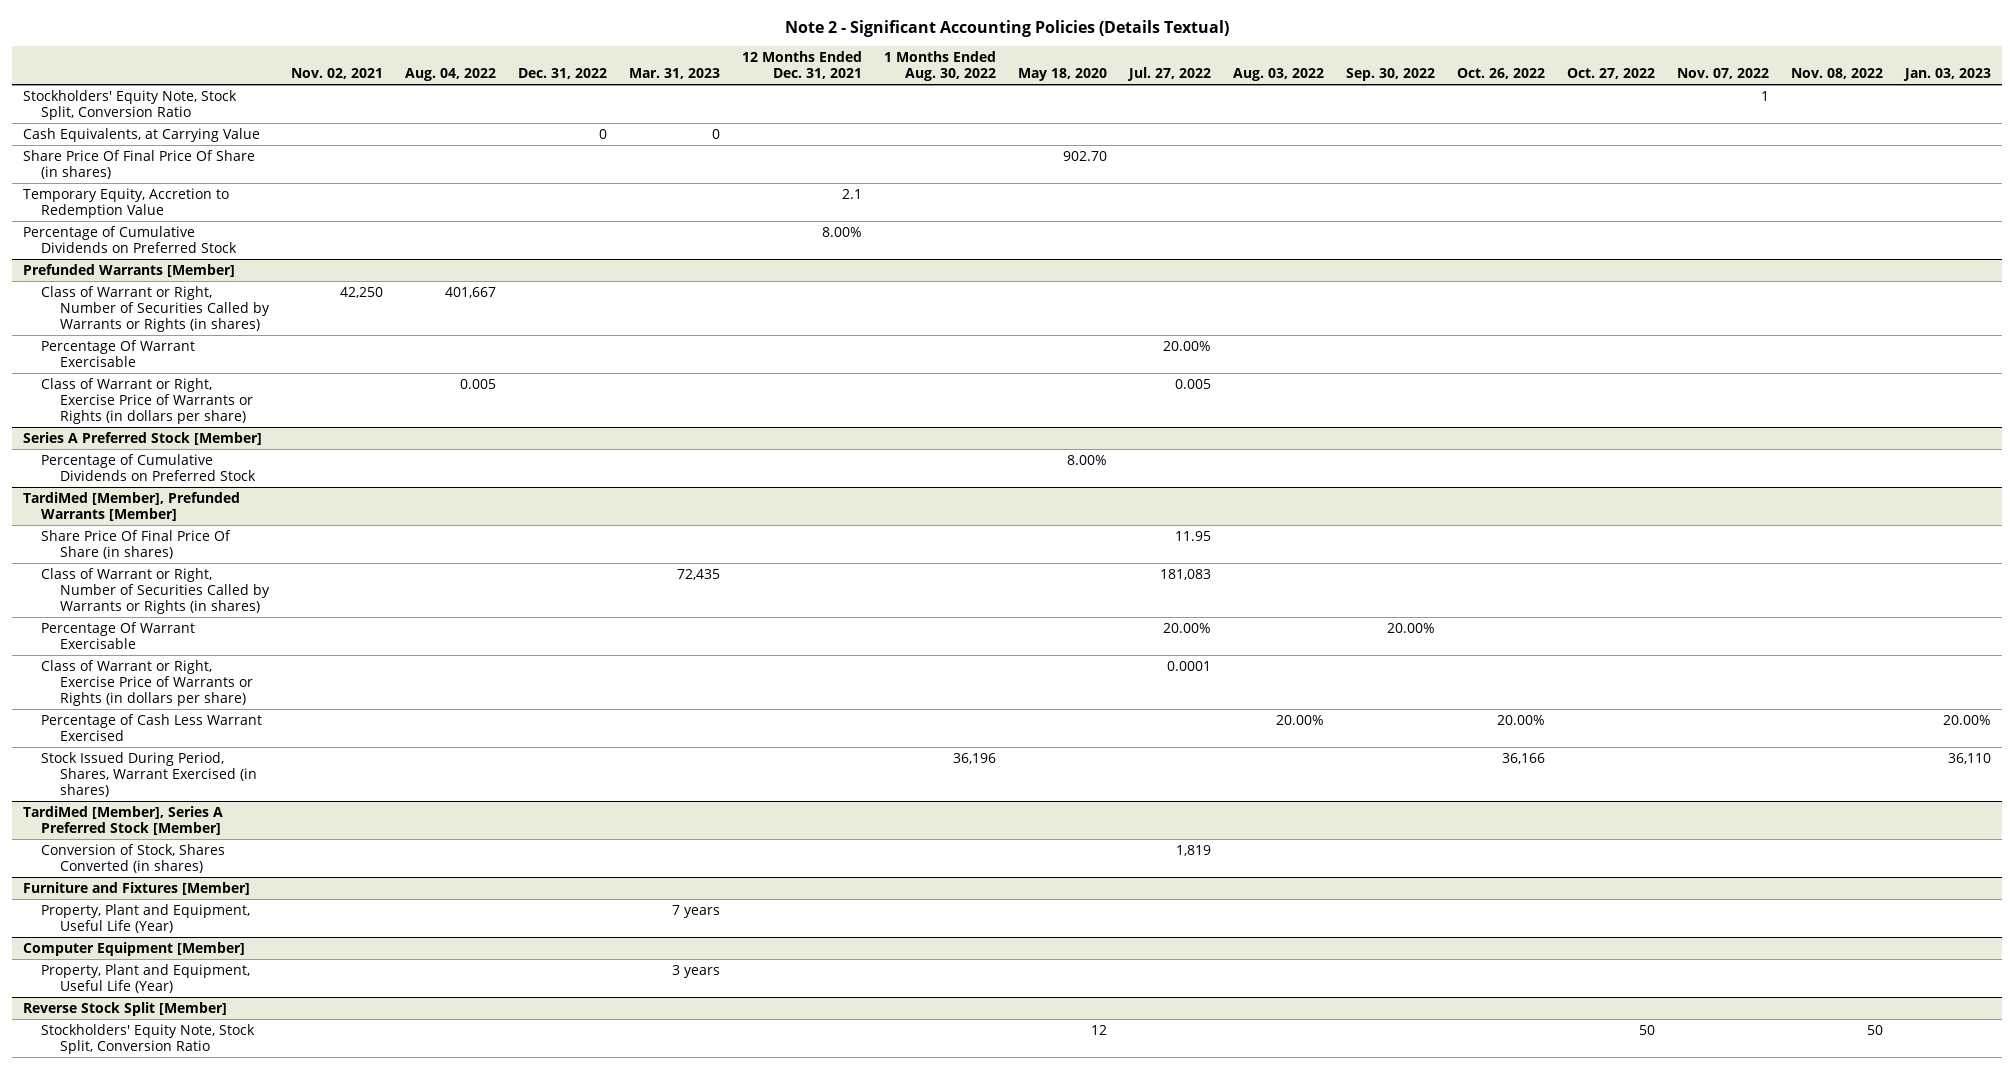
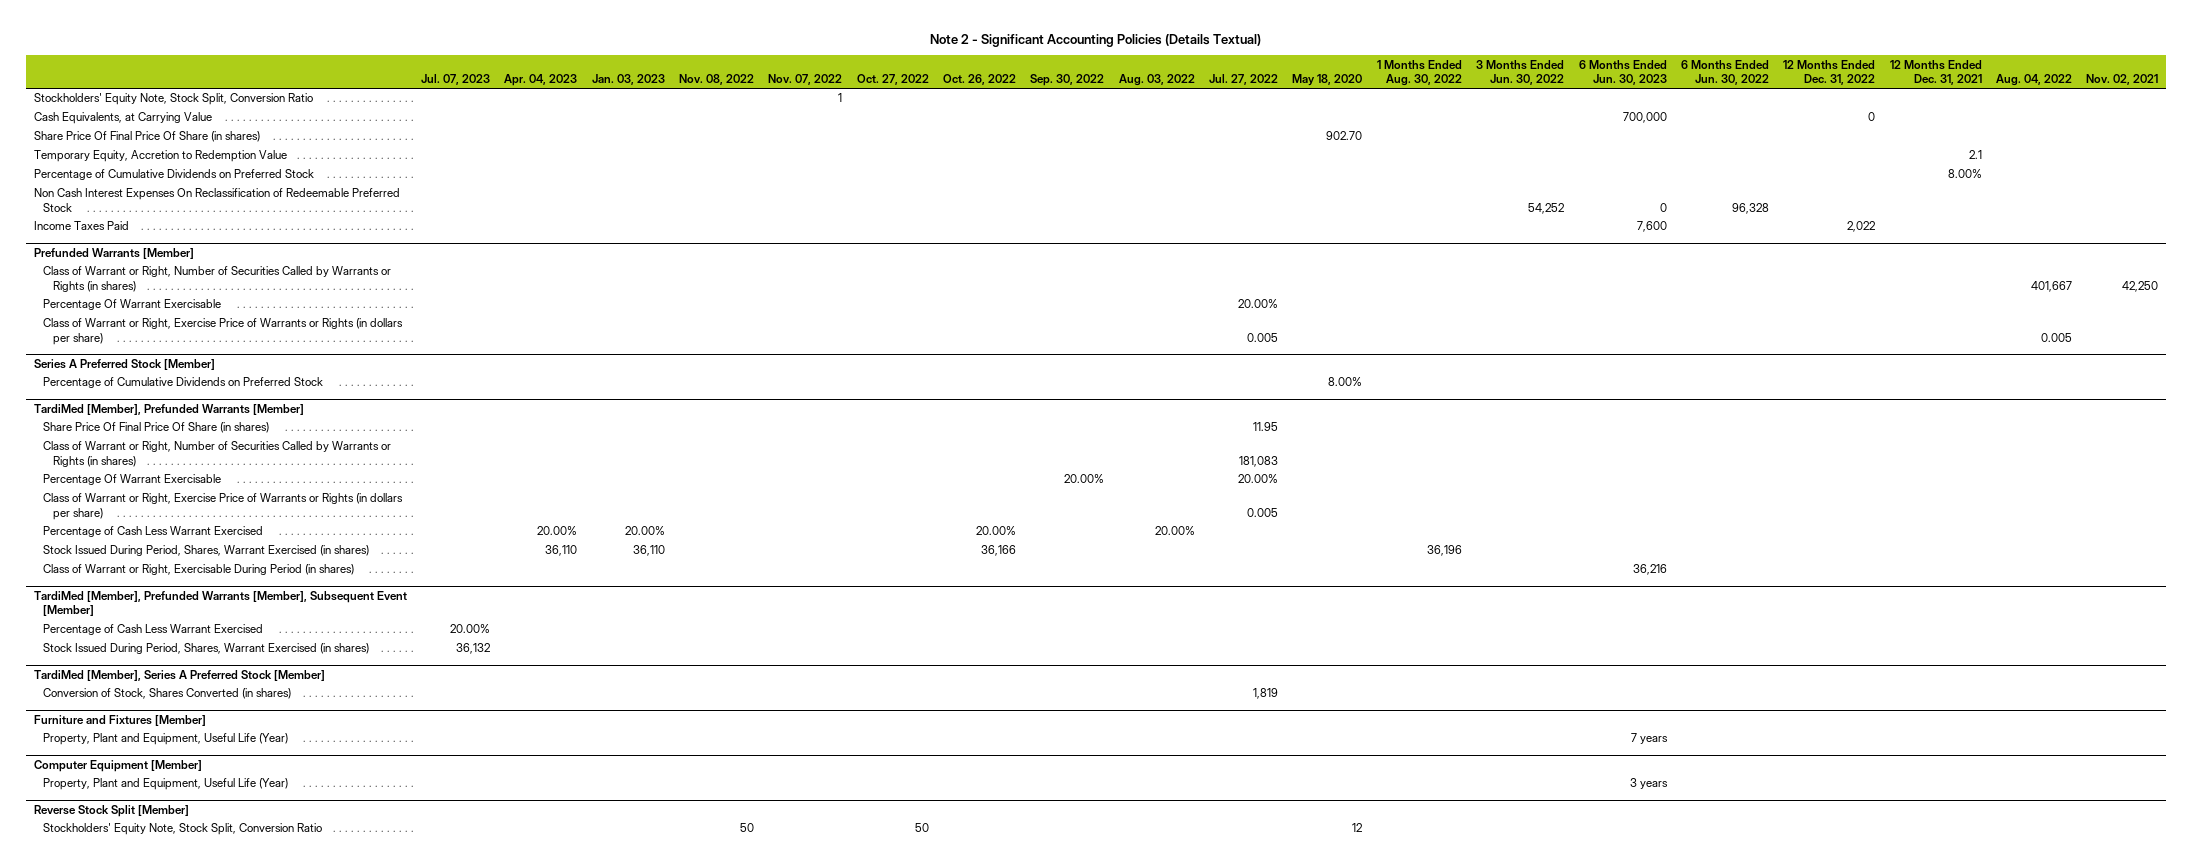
[517,68,607,80] Dec. 31, 2022 -> none
[628,68,720,80] Mar. 31, 2023 -> none
none -> [420,74,490,86] Jul. 07, 2023
none -> [504,74,578,87] Apr. 04, 2023
none -> [1476,59,1565,86] 3 Months Ended Jun. 30, 2022
none -> [1578,59,1667,86] 6 Months Ended Jun. 30, 2023
none -> [1680,59,1769,86] 6 Months Ended Jun. 30, 2022
none -> [1783,59,1876,86] 12 Months Ended Dec. 31, 2022
none -> [33,188,400,213] Non Cash Interest Expenses On Reclassification of Redeemable Preferred Stock
none -> [33,221,129,231] Income Taxes Paid
[1166,660,1211,671] 0.0001 -> [1247,508,1279,518] 0.005
none -> [43,564,355,576] Class of Warrant or Right, Exercisable During Period (in shares)
none -> [33,590,407,617] TardiMed [Member], Prefunded Warrants [Member], Subsequent Event [Member]
none -> [43,624,264,636] Percentage of Cash Less Warrant Exercised
none -> [43,643,370,655] Stock Issued During Period, Shares, Warrant Exercised (in shares)

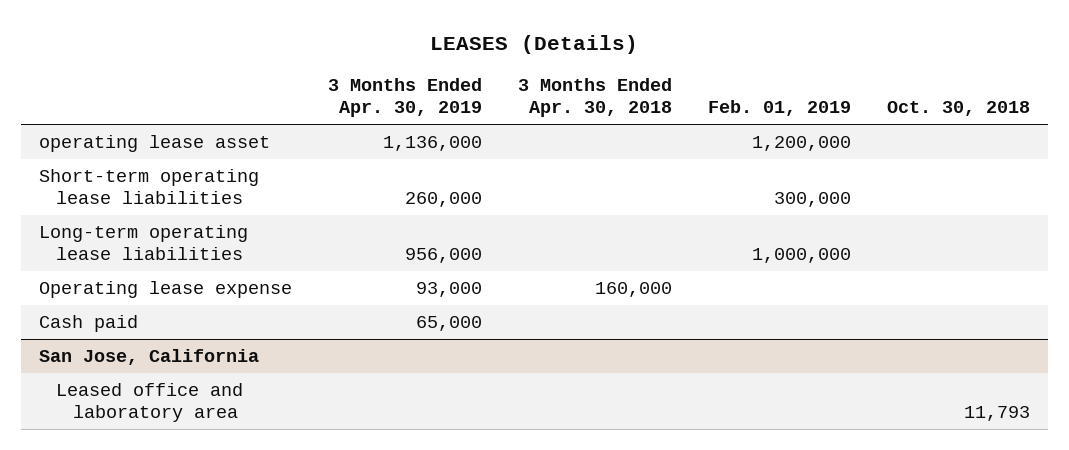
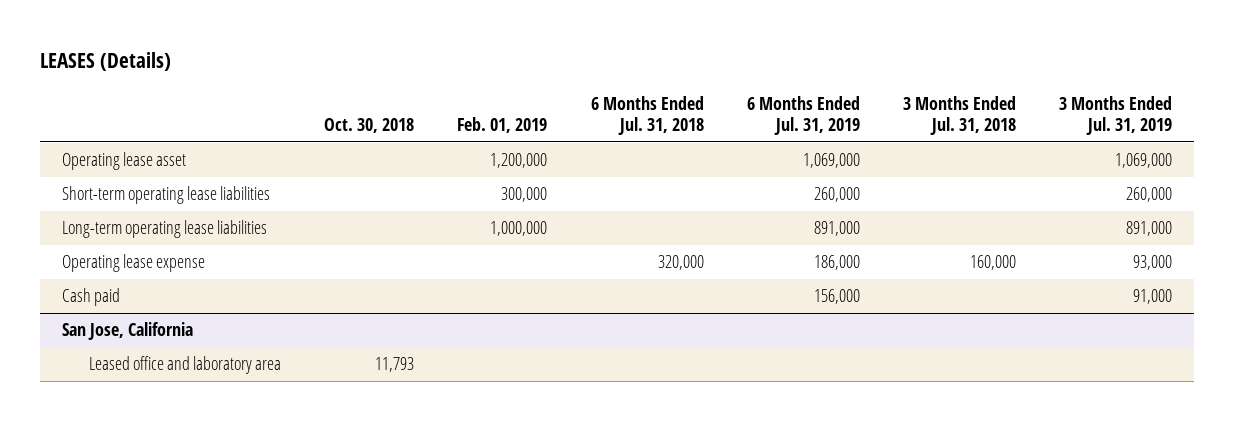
[328,78,483,118] 3 Months Ended Apr. 30, 2019 -> none
[517,78,672,118] 3 Months Ended Apr. 30, 2018 -> none
none -> [590,96,704,136] 6 Months Ended Jul. 31, 2018
none -> [746,96,860,136] 6 Months Ended Jul. 31, 2019
none -> [903,96,1017,136] 3 Months Ended Jul. 31, 2018
none -> [1059,96,1173,136] 3 Months Ended Jul. 31, 2019
[39,134,271,152] operating lease asset -> [61,152,186,171] Operating lease asset

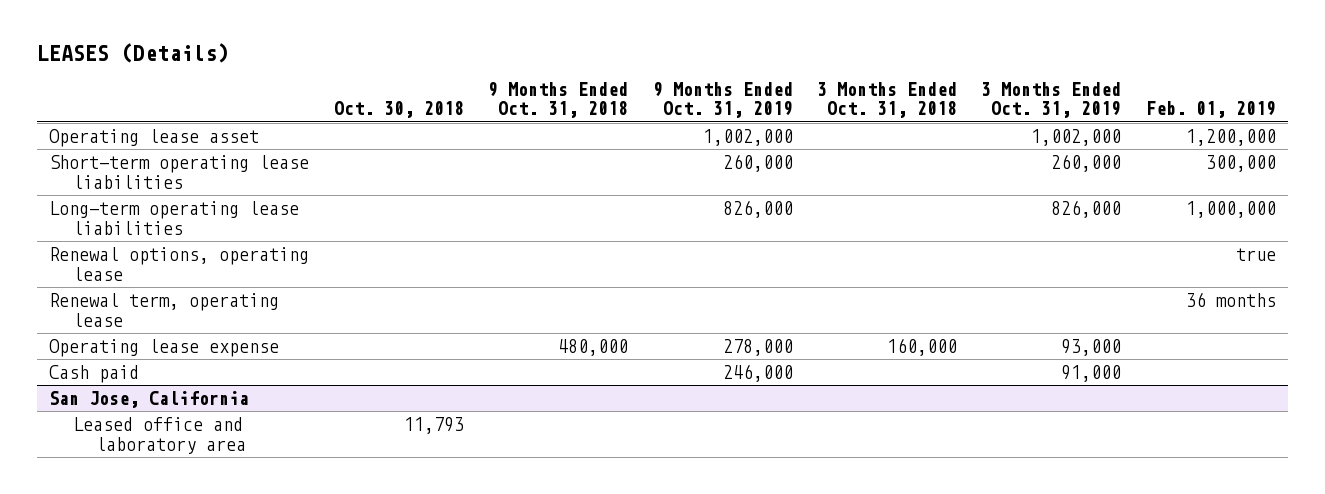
[590,96,704,136] 6 Months Ended Jul. 31, 2018 -> none
[746,96,860,136] 6 Months Ended Jul. 31, 2019 -> none
[903,96,1017,136] 3 Months Ended Jul. 31, 2018 -> none
[1059,96,1173,136] 3 Months Ended Jul. 31, 2019 -> none
none -> [488,82,629,119] 9 Months Ended Oct. 31, 2018
none -> [652,82,793,119] 9 Months Ended Oct. 31, 2019
none -> [816,82,957,119] 3 Months Ended Oct. 31, 2018
none -> [981,82,1122,119] 3 Months Ended Oct. 31, 2019
none -> [49,247,310,281] Renewal options, operating lease
none -> [49,293,280,327] Renewal term, operating lease

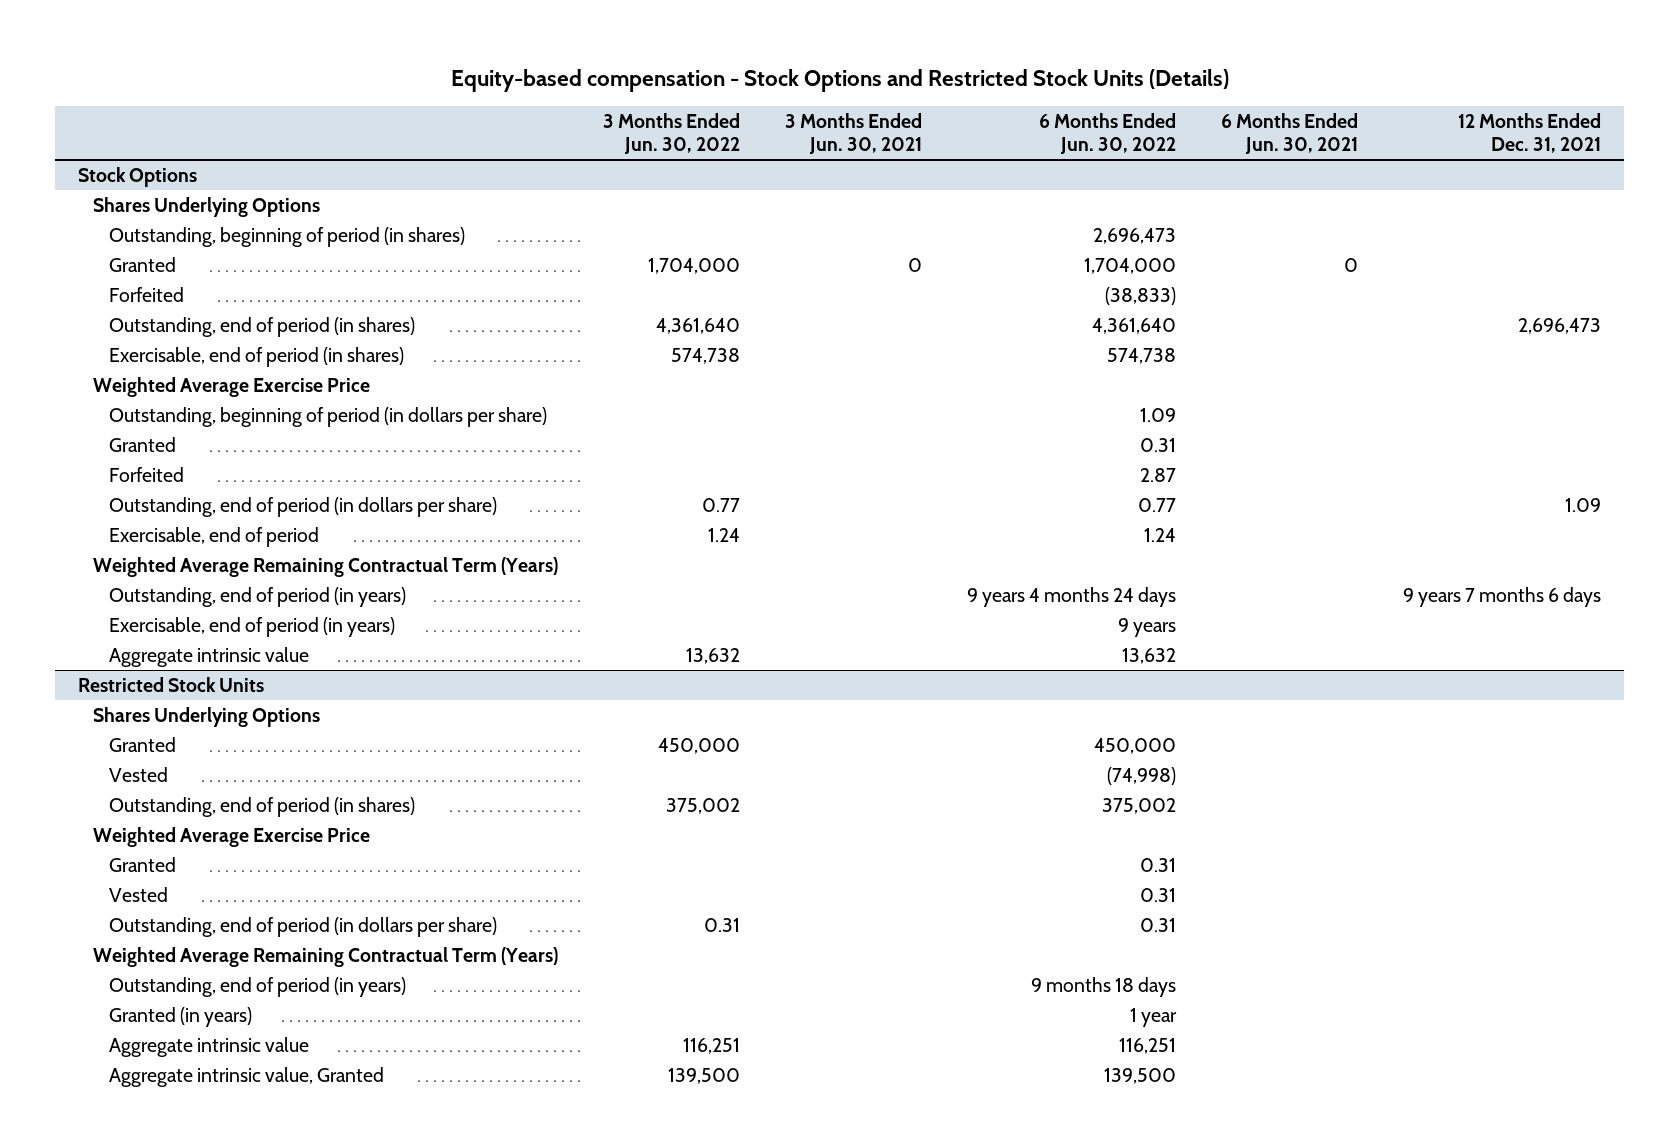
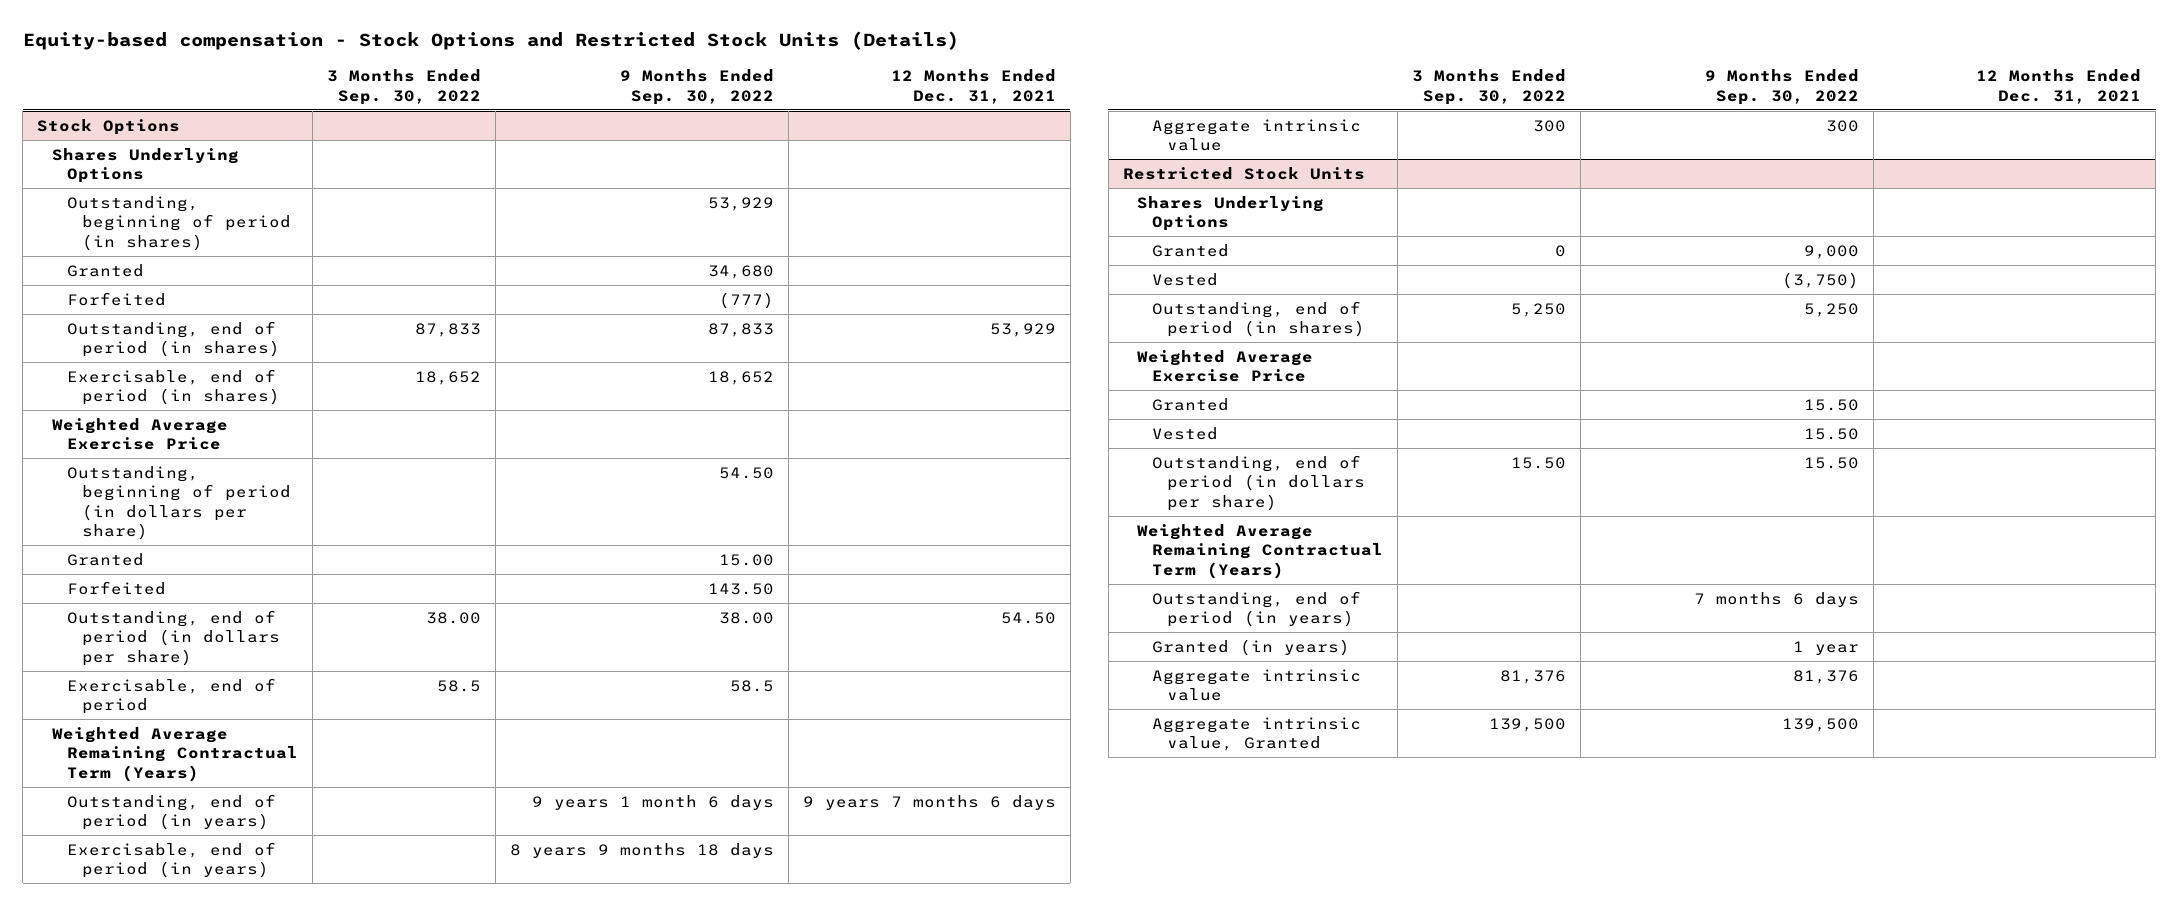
[603,112,741,155] 3 Months Ended Jun. 30, 2022 -> none
[785,112,923,155] 3 Months Ended Jun. 30, 2021 -> none
[1039,112,1177,155] 6 Months Ended Jun. 30, 2022 -> none
[1221,112,1359,155] 6 Months Ended Jun. 30, 2021 -> none
none -> [326,69,481,105] 3 Months Ended Sep. 30, 2022
none -> [619,69,774,105] 9 Months Ended Sep. 30, 2022
[1518,317,1602,334] 2,696,473 -> [989,322,1056,337] 53,929
[1565,497,1602,512] 1.09 -> [1000,611,1056,624] 54.50

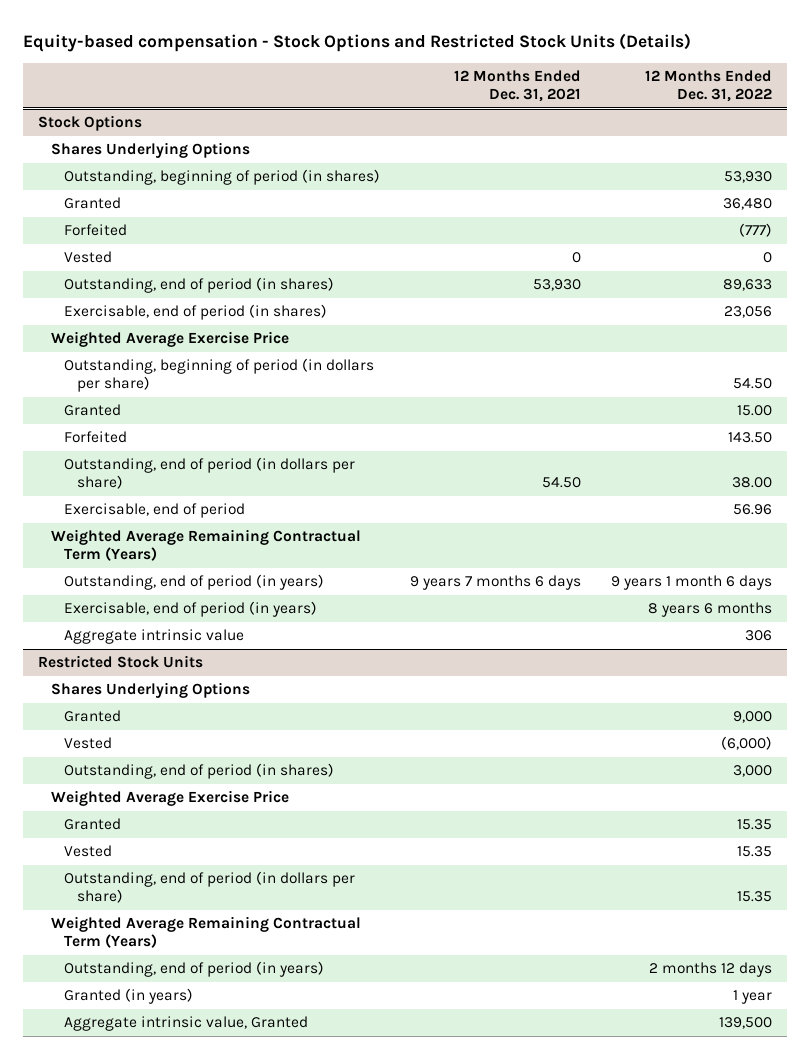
[326,69,481,105] 3 Months Ended Sep. 30, 2022 -> none
[619,69,774,105] 9 Months Ended Sep. 30, 2022 -> none
none -> [644,69,772,103] 12 Months Ended Dec. 31, 2022
none -> [63,251,112,264] Vested
[989,322,1056,337] 53,929 -> [532,279,581,292] 53,930
[1152,668,1362,702] Aggregate intrinsic value -> none

